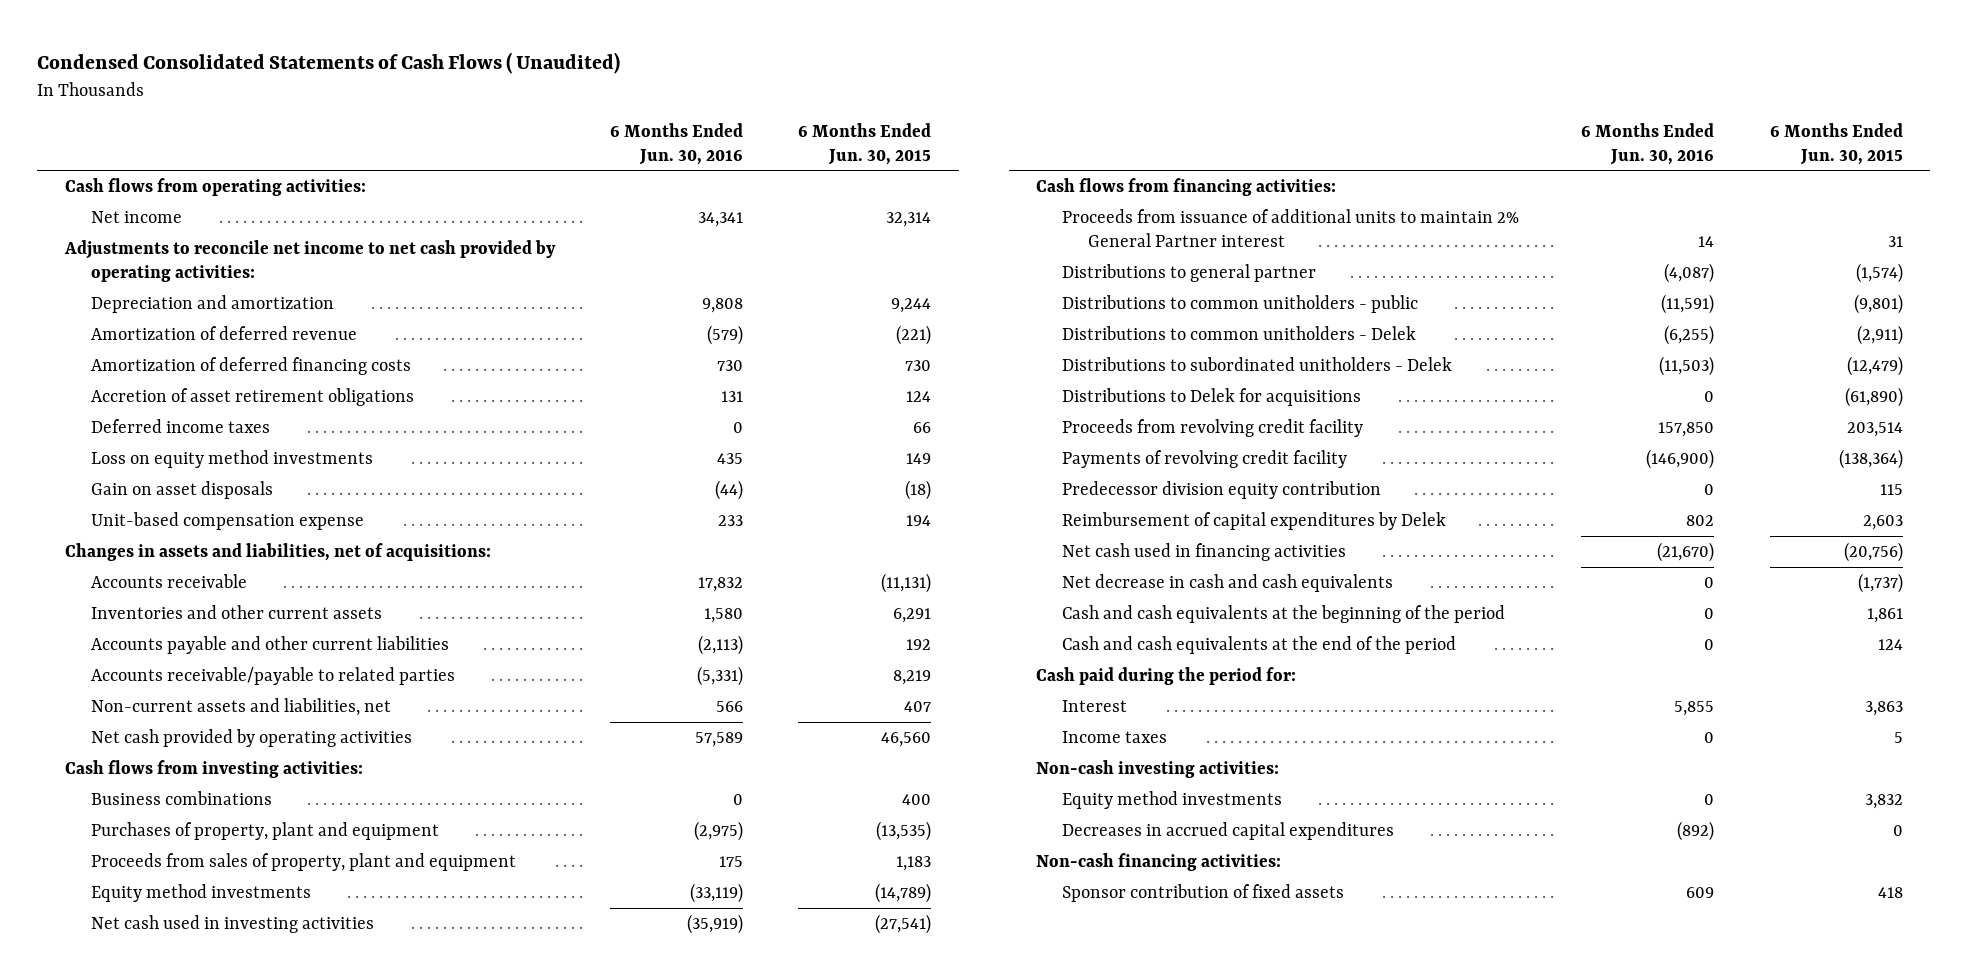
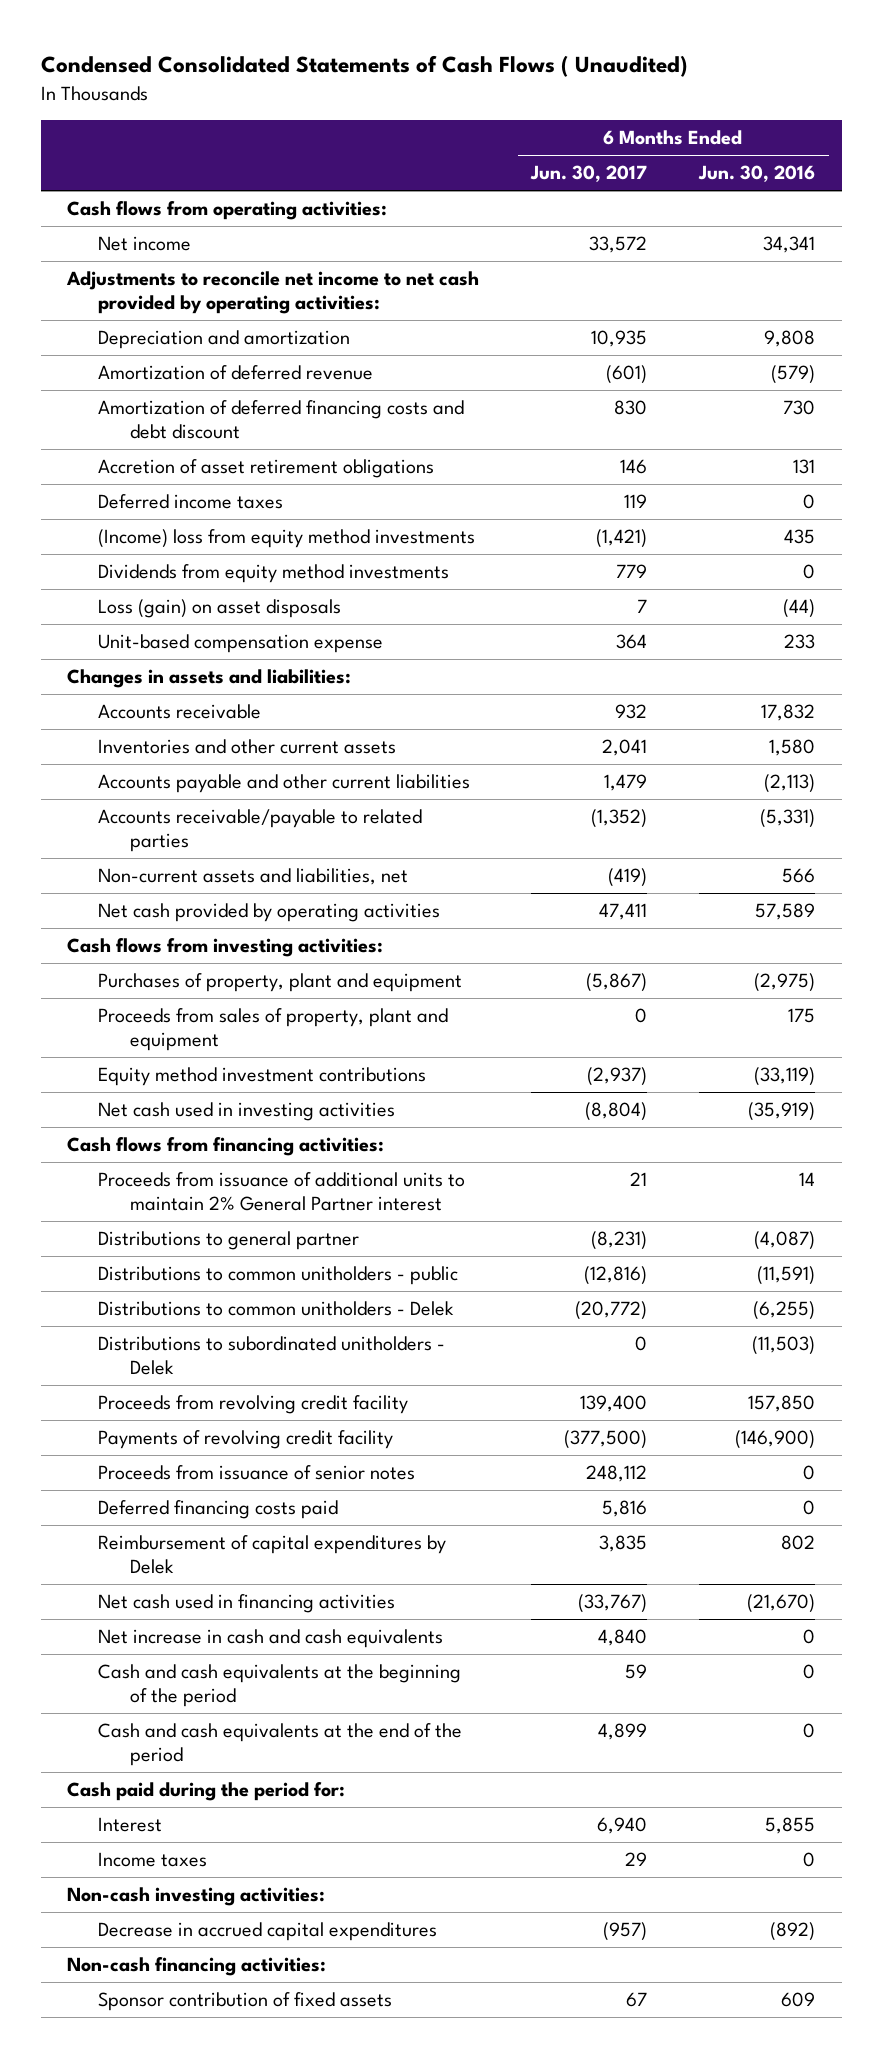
[798,123,932,165] 6 Months Ended Jun. 30, 2015 -> none
none -> [530,165,648,183] Jun. 30, 2017
[90,357,411,376] Amortization of deferred financing costs -> [98,400,465,439] Amortization of deferred financing costs and debt discount
[90,450,373,469] Loss on equity method investments -> [98,529,476,549] (Income) loss from equity method investments
none -> [98,564,450,584] Dividends from equity method investments
[90,481,273,500] Gain on asset disposals -> [98,599,342,619] Loss (gain) on asset disposals
[64,543,491,562] Changes in assets and liabilities, net of acquisitions: -> [67,669,352,689] Changes in assets and liabilities:
[90,791,272,806] Business combinations -> none
[90,884,311,903] Equity method investments -> [98,1067,427,1087] Equity method investment contributions
[1062,388,1362,407] Distributions to Delek for acquisitions -> none
[1062,481,1382,500] Predecessor division equity contribution -> none
none -> [98,1465,416,1481] Proceeds from issuance of senior notes
none -> [98,1500,339,1520] Deferred financing costs paid
[1062,574,1394,593] Net decrease in cash and cash equivalents -> [98,1629,444,1649] Net increase in cash and cash equivalents
[1062,791,1283,810] Equity method investments -> none
[1062,822,1395,841] Decreases in accrued capital expenditures -> [98,1922,438,1942] Decrease in accrued capital expenditures

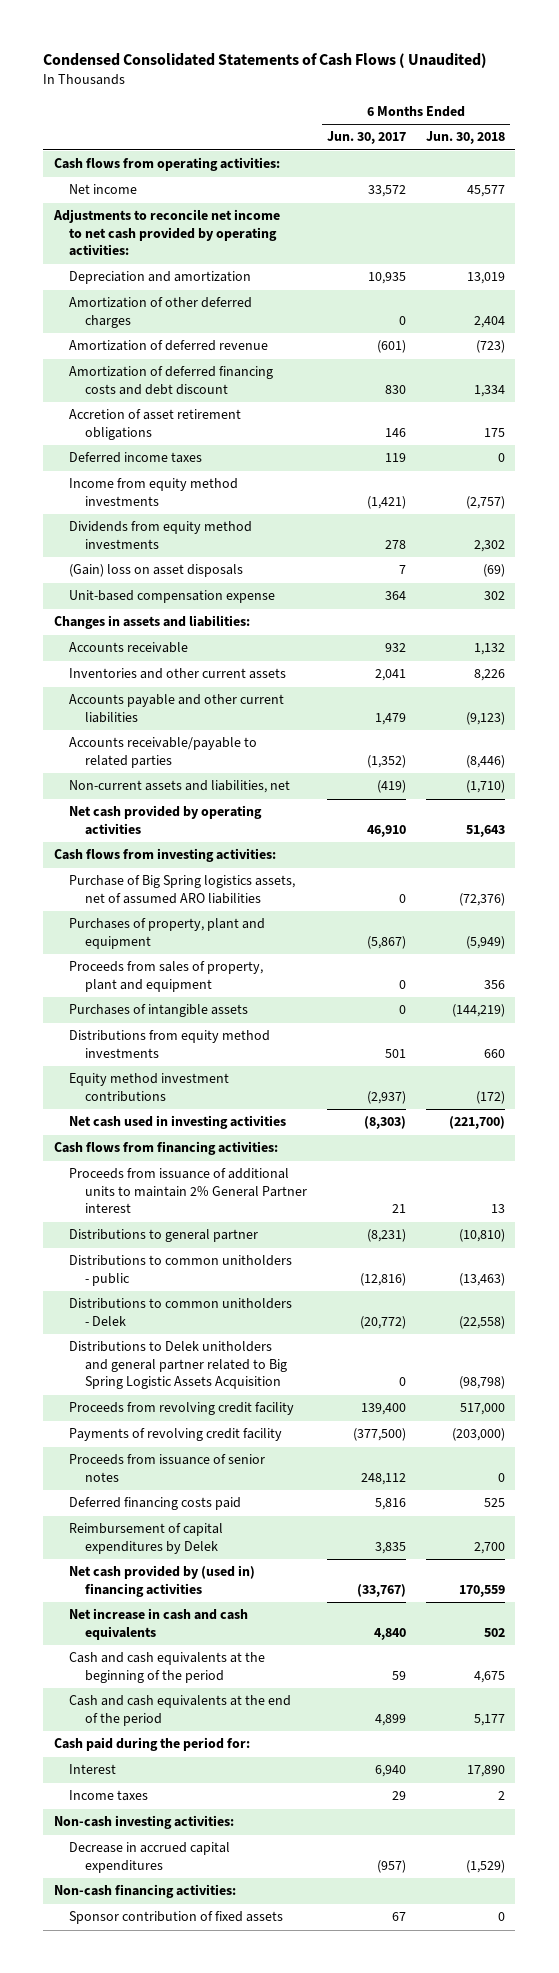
[698,165,816,183] Jun. 30, 2016 -> none
none -> [426,131,506,145] Jun. 30, 2018
none -> [69,297,253,328] Amortization of other deferred charges
[98,529,476,549] (Income) loss from equity method investments -> [69,478,239,506] Income from equity method investments
[616,564,648,579] 779 -> [385,539,407,549] 278
[98,599,342,619] Loss (gain) on asset disposals -> [69,564,244,578] (Gain) loss on asset disposals
[599,903,648,921] 47,411 -> [367,824,407,837] 46,910
none -> [69,875,296,904] Purchase of Big Spring logistics assets, net of assumed ARO liabilities
none -> [69,1004,249,1018] Purchases of intangible assets
none -> [69,1030,271,1058] Distributions from equity method investments
[585,1102,648,1122] (8,804) -> [364,1116,407,1130] (8,303)
[98,1336,446,1375] Distributions to subordinated unitholders - Delek -> none
none -> [69,1341,288,1390] Distributions to Delek unitholders and general partner related to Big Spring Logistic Assets Acquisition
[98,1594,396,1614] Net cash used in financing activities -> [69,1565,256,1597] Net cash provided by (used in) financing activities

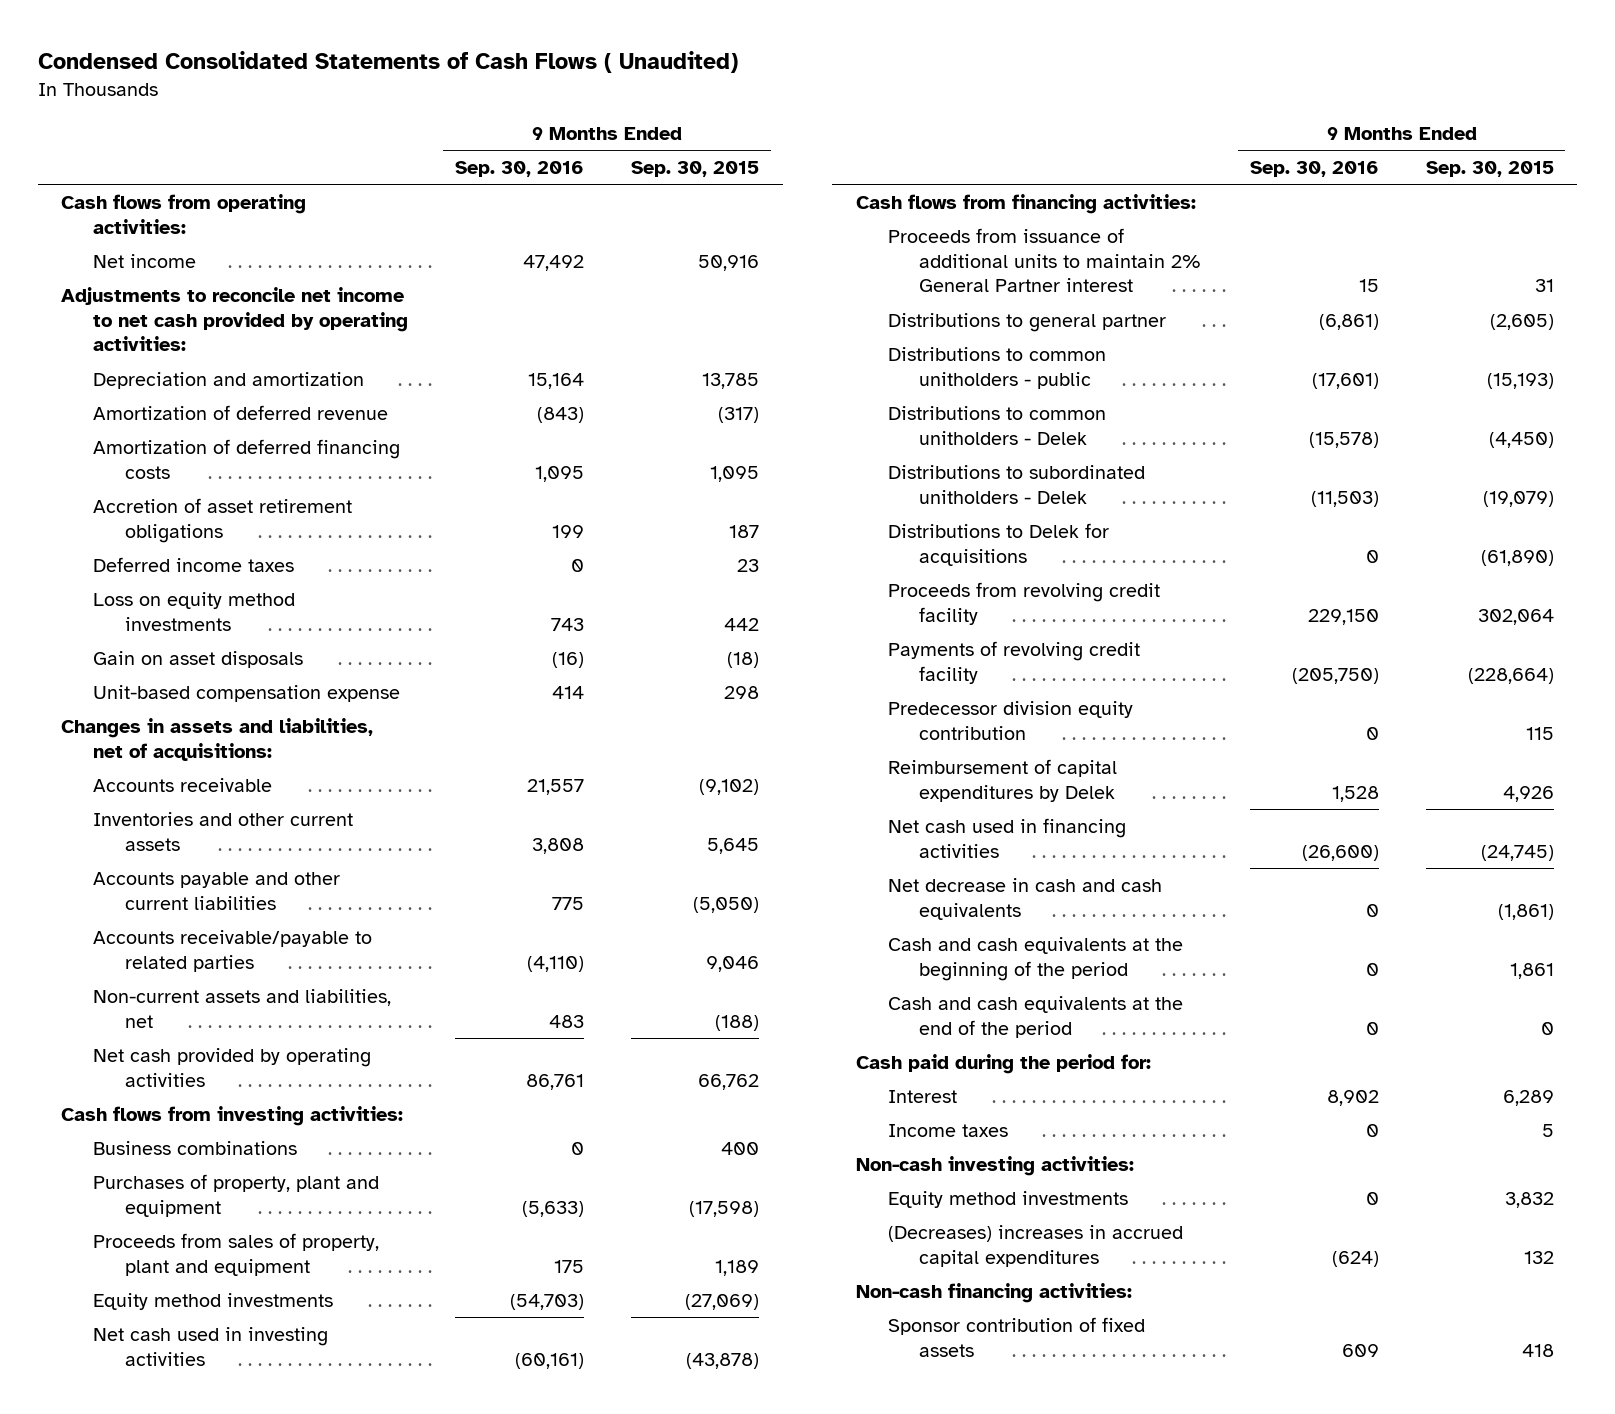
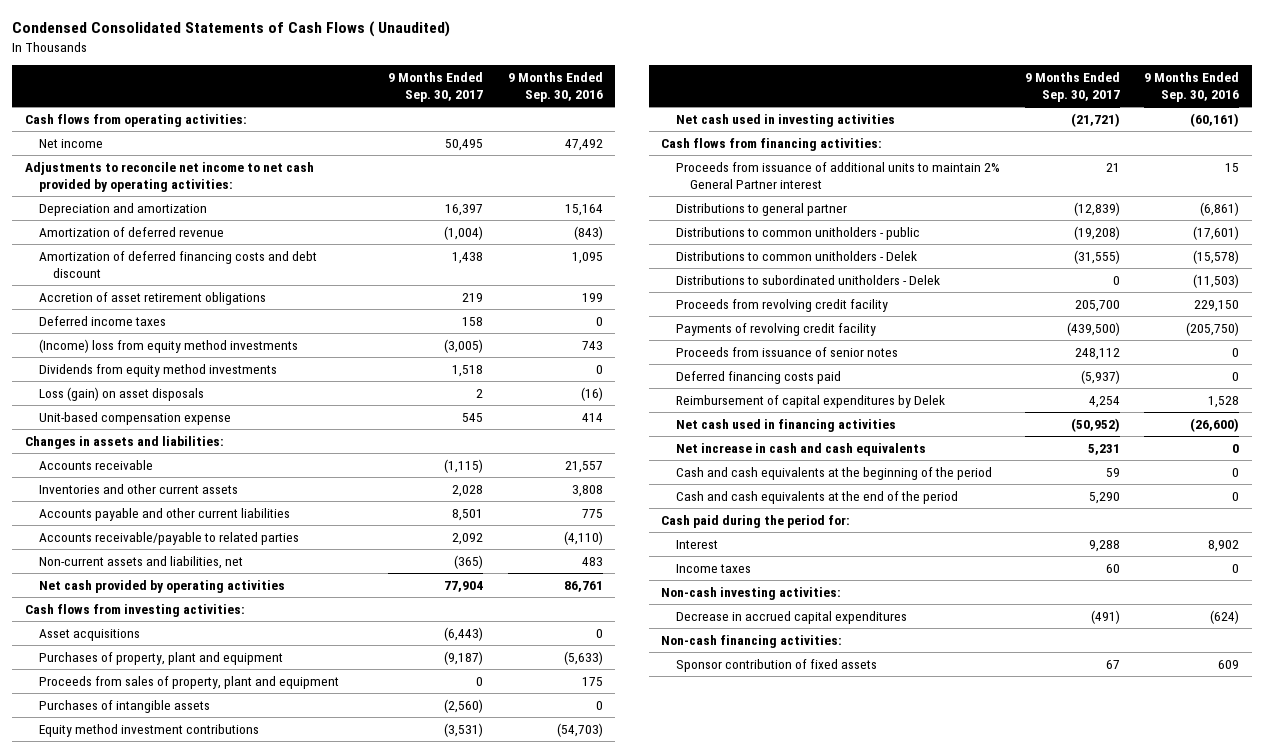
[631,161,760,178] Sep. 30, 2015 -> none
none -> [387,72,483,102] 9 Months Ended Sep. 30, 2017
[93,438,401,479] Amortization of deferred financing costs -> [38,251,317,278] Amortization of deferred financing costs and debt discount
[93,591,296,631] Loss on equity method investments -> [38,339,298,354] (Income) loss from equity method investments
none -> [38,364,277,378] Dividends from equity method investments
[93,650,304,668] Gain on asset disposals -> [38,387,204,402] Loss (gain) on asset disposals
[61,717,374,761] Changes in assets and liabilities, net of acquisitions: -> [24,436,224,450] Changes in assets and liabilities:
[93,1140,298,1155] Business combinations -> none
none -> [38,629,140,642] Asset acquisitions
none -> [38,700,210,714] Purchases of intangible assets
[93,1292,334,1310] Equity method investments -> [38,724,259,738] Equity method investment contributions
[887,522,1109,566] Distributions to Delek for acquisitions -> none
[887,700,1133,740] Predecessor division equity contribution -> none
none -> [675,347,898,358] Proceeds from issuance of senior notes
none -> [675,371,841,385] Deferred financing costs paid
[887,877,1162,920] Net decrease in cash and cash equivalents -> [675,443,926,457] Net increase in cash and cash equivalents
[887,1190,1128,1208] Equity method investments -> none
[887,1224,1183,1267] (Decreases) increases in accrued capital expenditures -> [675,611,907,625] Decrease in accrued capital expenditures

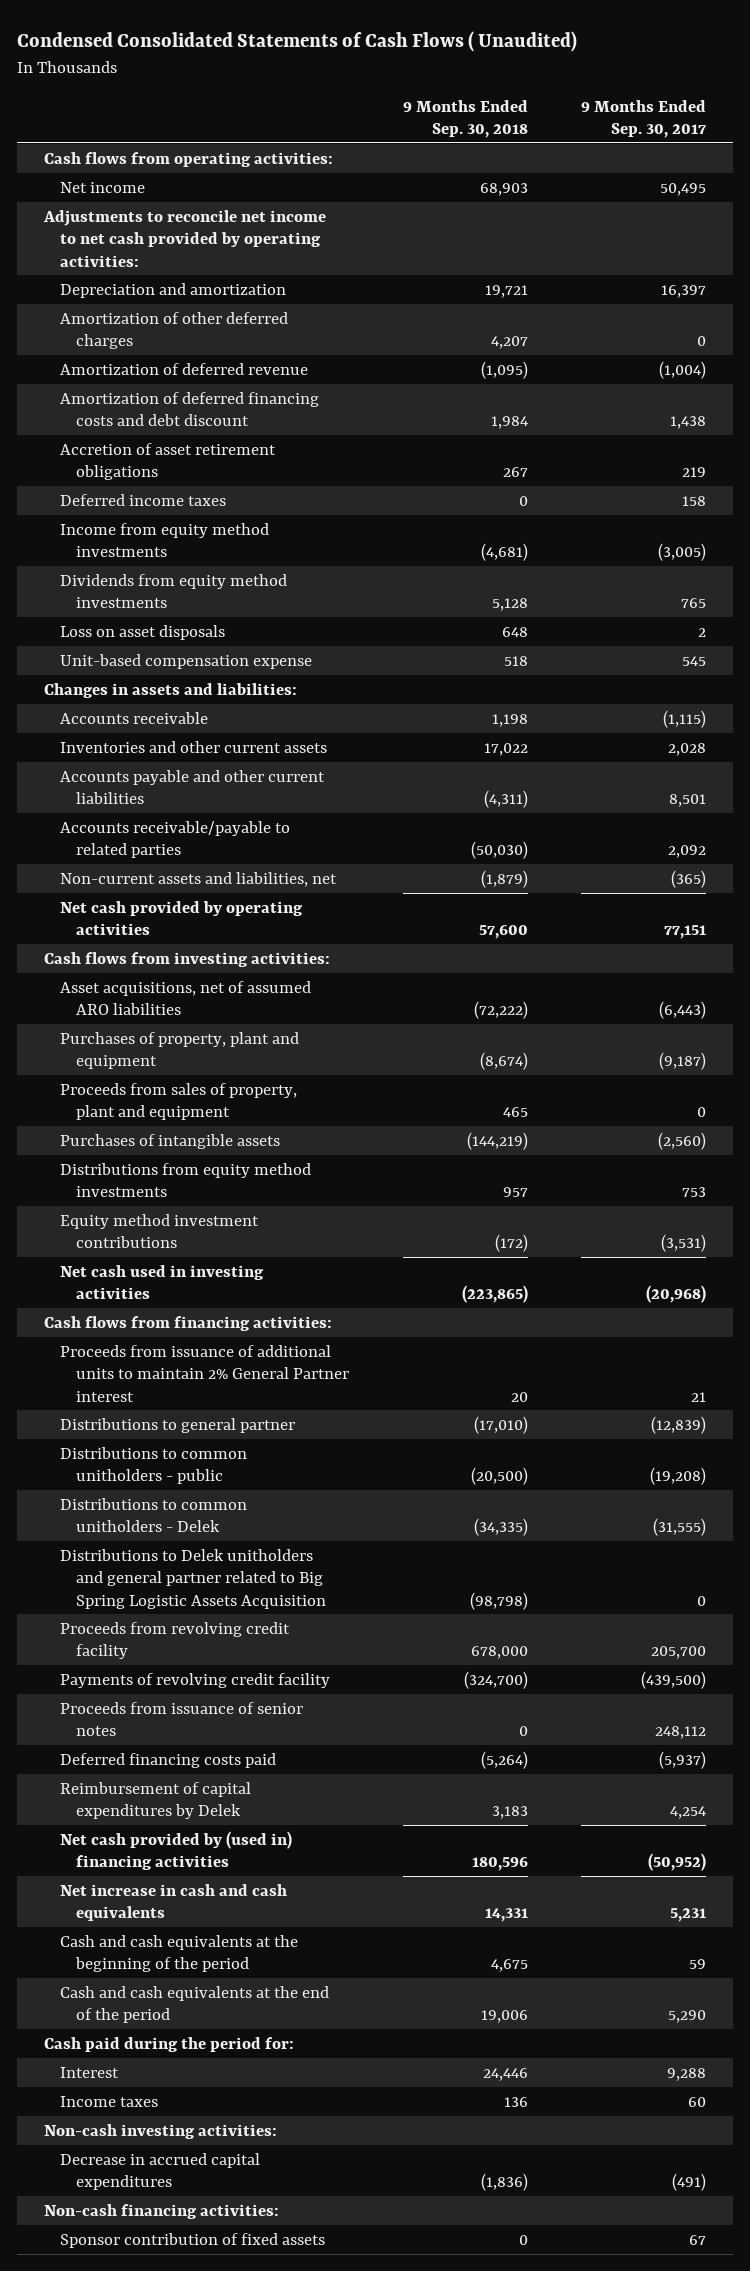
[507,72,603,102] 9 Months Ended Sep. 30, 2016 -> none
none -> [402,99,528,139] 9 Months Ended Sep. 30, 2018
none -> [59,311,288,350] Amortization of other deferred charges
[38,339,298,354] (Income) loss from equity method investments -> [59,522,269,558] Income from equity method investments
[451,365,483,378] 1,518 -> [681,598,707,609] 765
[38,387,204,402] Loss (gain) on asset disposals -> [59,624,225,640] Loss on asset disposals
[443,581,483,593] 77,904 -> [664,925,707,940] 77,151
[38,629,140,642] Asset acquisitions -> [59,980,311,1016] Asset acquisitions, net of assumed ARO liabilities
none -> [59,1162,311,1198] Distributions from equity method investments
[1070,113,1120,128] (21,721) -> [646,1285,707,1304] (20,968)
[675,275,940,286] Distributions to subordinated unitholders - Delek -> none
none -> [59,1548,327,1609] Distributions to Delek unitholders and general partner related to Big Spring Logistic Assets Acquisition
[675,419,896,433] Net cash used in financing activities -> [59,1830,292,1871] Net cash provided by (used in) financing activities

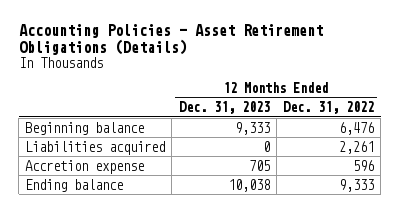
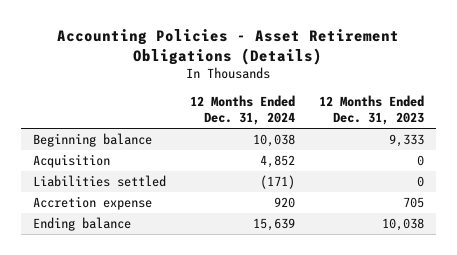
[282,101,374,115] Dec. 31, 2022 -> none
none -> [189,94,295,126] 12 Months Ended Dec. 31, 2024
[25,140,166,155] Liabilities acquired -> [32,153,110,168] Acquisition
none -> [32,174,166,187] Liabilities settled

